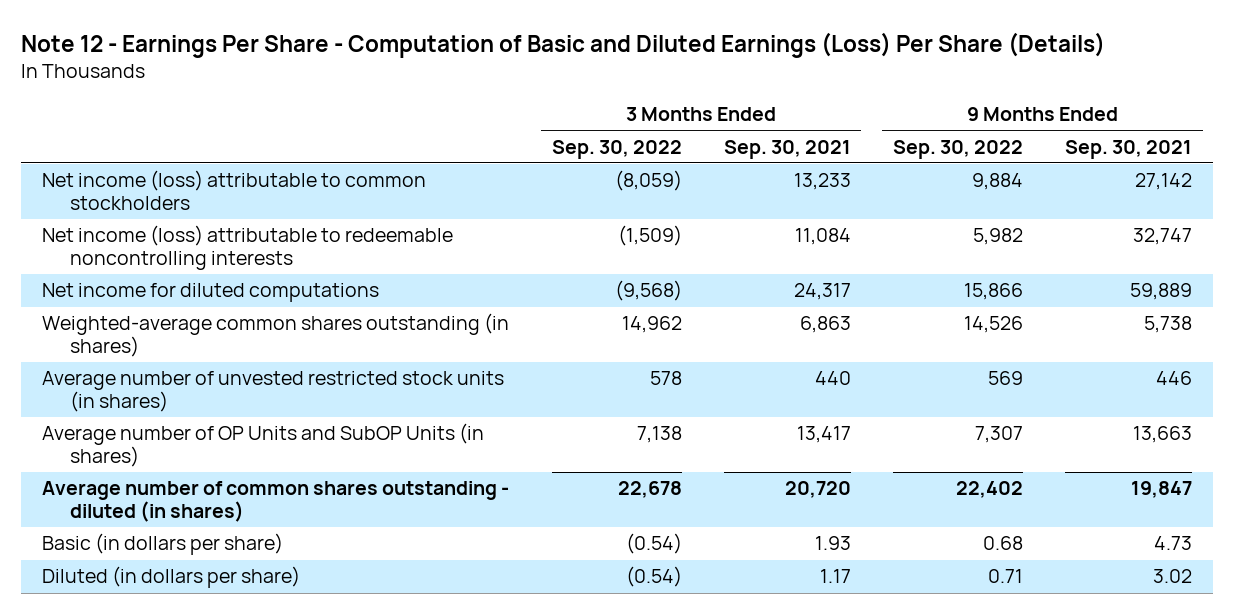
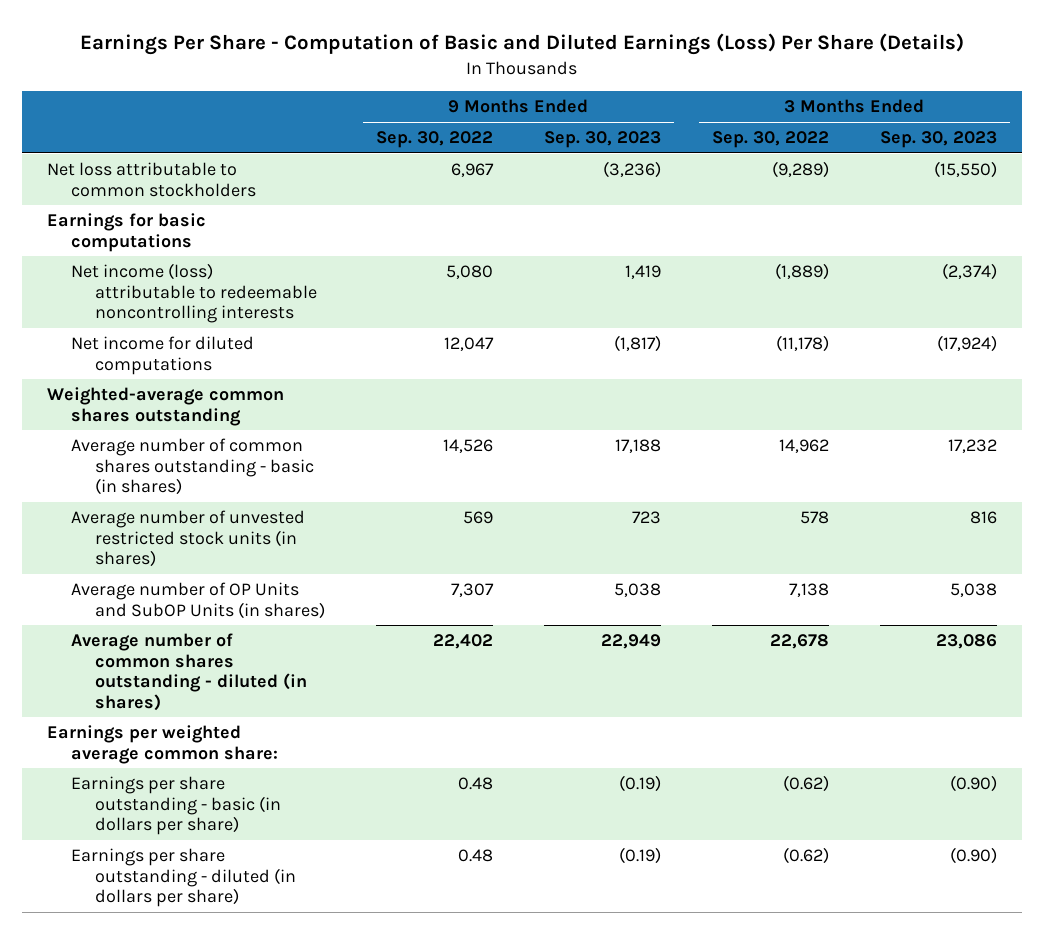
[21,31,1106,58] Note 12 - Earnings Per Share - Computation of Basic and Diluted Earnings (Loss) Per Share (Details) -> [80,33,965,56] Earnings Per Share - Computation of Basic and Diluted Earnings (Loss) Per Share (Details)
[723,139,851,159] Sep. 30, 2021 -> none
[1065,139,1193,159] Sep. 30, 2021 -> none
none -> [543,130,661,148] Sep. 30, 2023
none -> [879,130,997,148] Sep. 30, 2023
[42,170,427,211] Net income (loss) attributable to common stockholders -> [47,161,256,197] Net loss attributable to common stockholders
[614,170,682,192] (8,059) -> [771,160,829,178] (9,289)
[971,173,1023,191] 9,884 -> [450,162,494,177] 6,967
none -> [47,212,207,252] Earnings for basic computations
[617,225,682,247] (1,509) -> [774,262,829,280] (1,889)
[972,228,1023,246] 5,982 -> [445,264,493,279] 5,080
[614,280,682,302] (9,568) -> [775,334,829,352] (11,178)
[963,283,1023,301] 15,866 -> [443,336,494,351] 12,047
none -> [47,386,285,426] Weighted-average common shares outstanding
[42,313,510,358] Weighted-average common shares outstanding (in shares) -> [70,437,314,496] Average number of common shares outstanding - basic (in shares)
none -> [47,724,278,764] Earnings per weighted average common share:
[42,533,284,556] Basic (in dollars per share) -> [70,775,281,836] Earnings per share outstanding - basic (in dollars per share)
[625,533,682,555] (0.54) -> [782,774,829,792] (0.62)
[982,536,1023,551] 0.68 -> [457,776,493,790] 0.48
[42,566,301,589] Diluted (in dollars per share) -> [70,847,296,908] Earnings per share outstanding - diluted (in dollars per share)
[625,566,682,588] (0.54) -> [782,846,829,864] (0.62)
[987,569,1023,584] 0.71 -> [457,848,493,862] 0.48

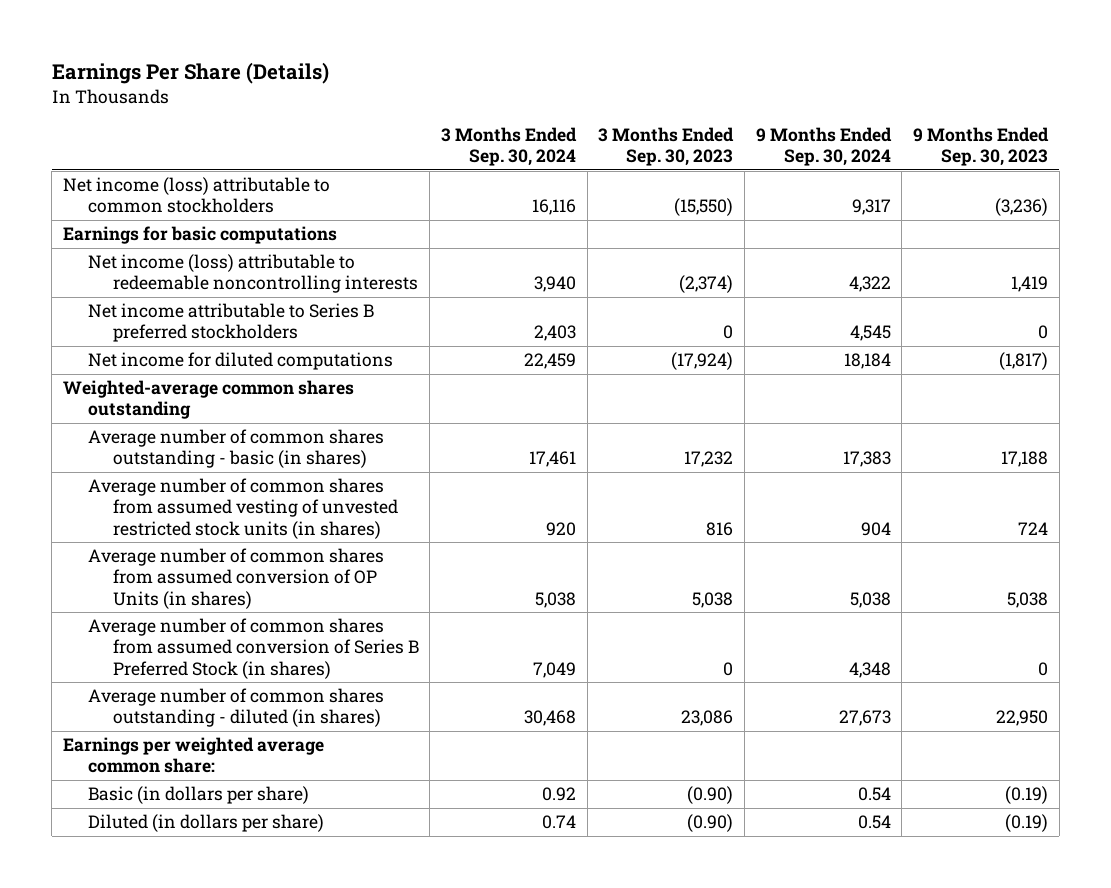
[80,33,965,56] Earnings Per Share - Computation of Basic and Diluted Earnings (Loss) Per Share (Details) -> [51,62,329,85] Earnings Per Share (Details)
[375,130,493,148] Sep. 30, 2022 -> none
[711,130,829,148] Sep. 30, 2022 -> none
none -> [441,127,578,167] 3 Months Ended Sep. 30, 2024
none -> [755,127,892,167] 9 Months Ended Sep. 30, 2024
[47,161,256,197] Net loss attributable to common stockholders -> [62,177,330,214] Net income (loss) attributable to common stockholders
none -> [87,303,374,343] Net income attributable to Series B preferred stockholders
[70,509,305,568] Average number of unvested restricted stock units (in shares) -> [87,478,398,539] Average number of common shares from assumed vesting of unvested restricted stock units (in shares)
[631,510,661,524] 723 -> [1018,521,1049,535] 724
[70,581,325,619] Average number of OP Units and SubOP Units (in shares) -> [87,548,384,609] Average number of common shares from assumed conversion of OP Units (in shares)
none -> [87,618,419,679] Average number of common shares from assumed conversion of Series B Preferred Stock (in shares)
[600,633,661,649] 22,949 -> [996,710,1049,727] 22,950
[70,775,281,836] Earnings per share outstanding - basic (in dollars per share) -> [87,786,309,805] Basic (in dollars per share)
[70,847,296,908] Earnings per share outstanding - diluted (in dollars per share) -> [87,814,324,833] Diluted (in dollars per share)

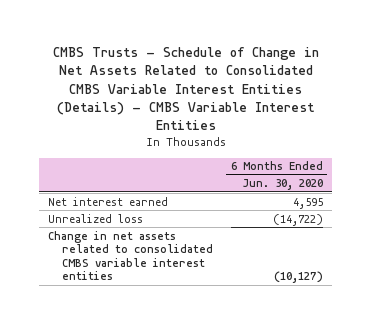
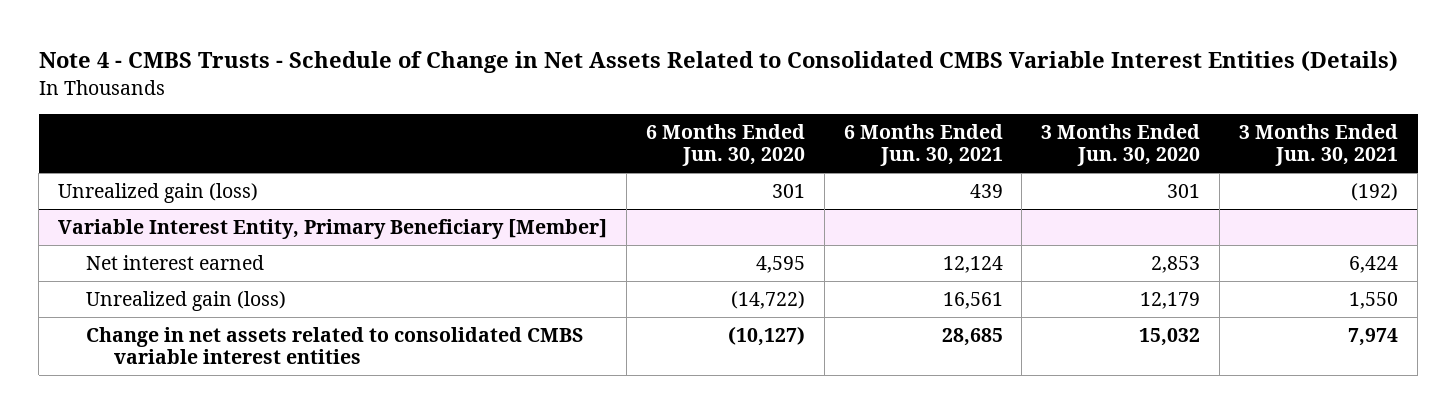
[52,47,319,131] CMBS Trusts - Schedule of Change in Net Assets Related to Consolidated CMBS Variable Interest Entities (Details) - CMBS Variable Interest Entities -> [38,51,1398,74] Note 4 - CMBS Trusts - Schedule of Change in Net Assets Related to Consolidated CMBS Variable Interest Entities (Details)
none -> [843,123,1003,167] 6 Months Ended Jun. 30, 2021
none -> [1041,123,1201,167] 3 Months Ended Jun. 30, 2020
none -> [1239,123,1399,167] 3 Months Ended Jun. 30, 2021
none -> [57,183,258,204] Unrealized gain (loss)
none -> [57,219,607,240] Variable Interest Entity, Primary Beneficiary [Member]
[48,213,144,223] Unrealized loss -> [86,291,287,312] Unrealized gain (loss)

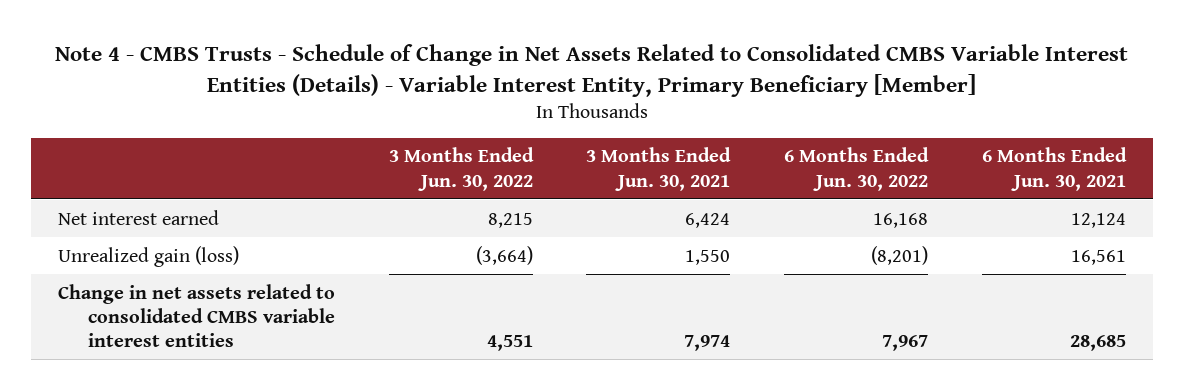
[38,51,1398,74] Note 4 - CMBS Trusts - Schedule of Change in Net Assets Related to Consolidated CMBS Variable Interest Entities (Details) -> [54,44,1128,97] Note 4 - CMBS Trusts - Schedule of Change in Net Assets Related to Consolidated CMBS Variable Interest Entities (Details) - Variable Interest Entity, Primary Beneficiary [Member]
[645,123,805,167] 6 Months Ended Jun. 30, 2020 -> none
[1041,123,1201,167] 3 Months Ended Jun. 30, 2020 -> none
none -> [388,147,534,191] 3 Months Ended Jun. 30, 2022
none -> [784,147,930,191] 6 Months Ended Jun. 30, 2022
[57,183,258,204] Unrealized gain (loss) -> none
[57,219,607,240] Variable Interest Entity, Primary Beneficiary [Member] -> none

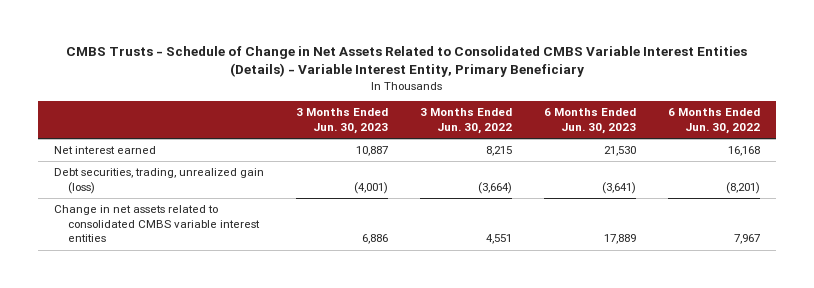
[54,44,1128,97] Note 4 - CMBS Trusts - Schedule of Change in Net Assets Related to Consolidated CMBS Variable Interest Entities (Details) - Variable Interest Entity, Primary Beneficiary [Member] -> [66,46,748,77] CMBS Trusts - Schedule of Change in Net Assets Related to Consolidated CMBS Variable Interest Entities (Details) - Variable Interest Entity, Primary Beneficiary
[586,147,732,191] 3 Months Ended Jun. 30, 2021 -> none
[982,147,1128,191] 6 Months Ended Jun. 30, 2021 -> none
none -> [296,108,389,134] 3 Months Ended Jun. 30, 2023
none -> [543,108,636,134] 6 Months Ended Jun. 30, 2023
[57,245,239,267] Unrealized gain (loss) -> [54,168,265,194] Debt securities, trading, unrealized gain (loss)

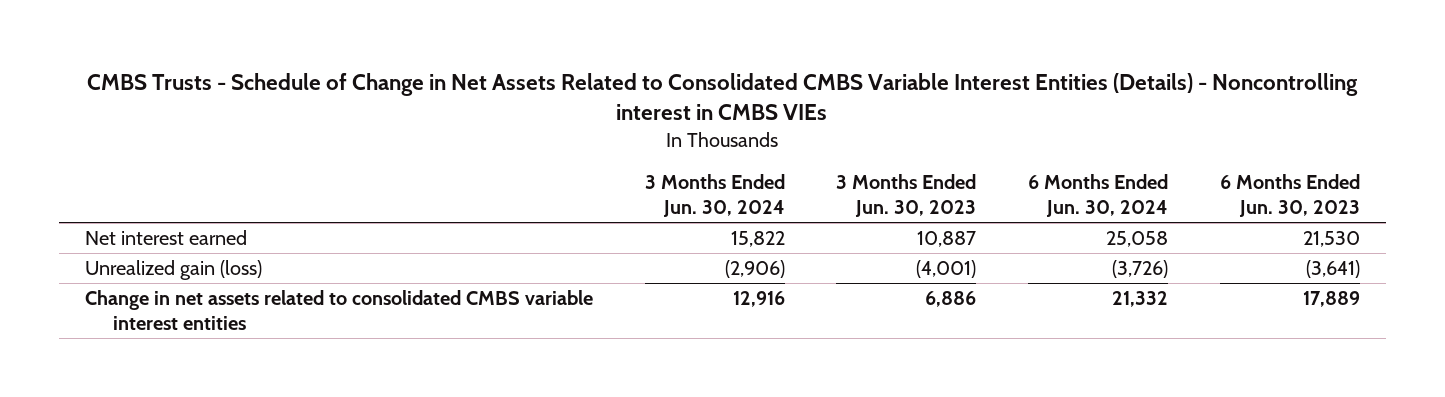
[66,46,748,77] CMBS Trusts - Schedule of Change in Net Assets Related to Consolidated CMBS Variable Interest Entities (Details) - Variable Interest Entity, Primary Beneficiary -> [87,72,1359,121] CMBS Trusts - Schedule of Change in Net Assets Related to Consolidated CMBS Variable Interest Entities (Details) - Noncontrolling interest in CMBS VIEs
[420,108,513,134] 3 Months Ended Jun. 30, 2022 -> none
[667,108,760,134] 6 Months Ended Jun. 30, 2022 -> none
none -> [644,173,785,217] 3 Months Ended Jun. 30, 2024
none -> [1028,173,1169,217] 6 Months Ended Jun. 30, 2024
[54,168,265,194] Debt securities, trading, unrealized gain (loss) -> [84,260,262,281] Unrealized gain (loss)

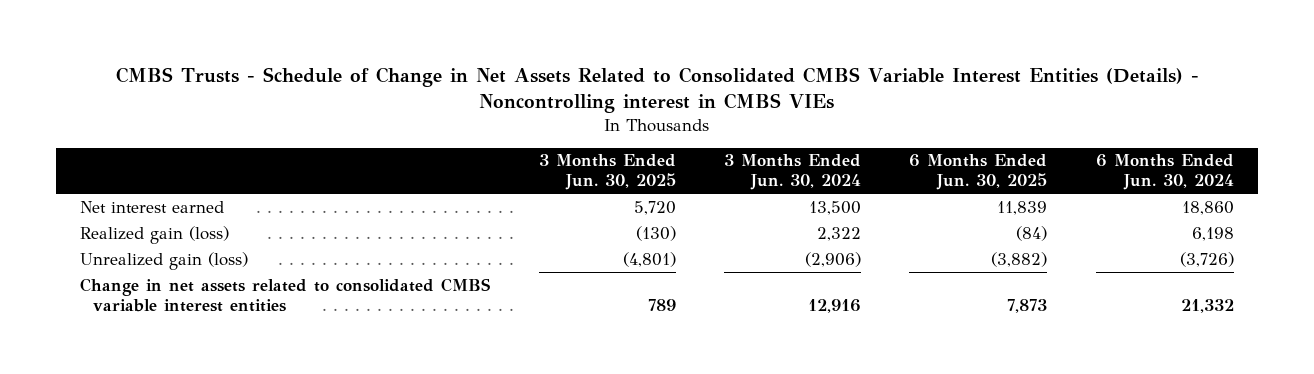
[836,173,977,217] 3 Months Ended Jun. 30, 2023 -> none
[1219,173,1360,217] 6 Months Ended Jun. 30, 2023 -> none
none -> [538,154,676,191] 3 Months Ended Jun. 30, 2025
none -> [909,154,1048,191] 6 Months Ended Jun. 30, 2025
[730,231,785,248] 15,822 -> [808,200,861,215] 13,500
[1106,231,1169,248] 25,058 -> [1181,200,1234,215] 18,860
none -> [80,225,230,244] Realized gain (loss)

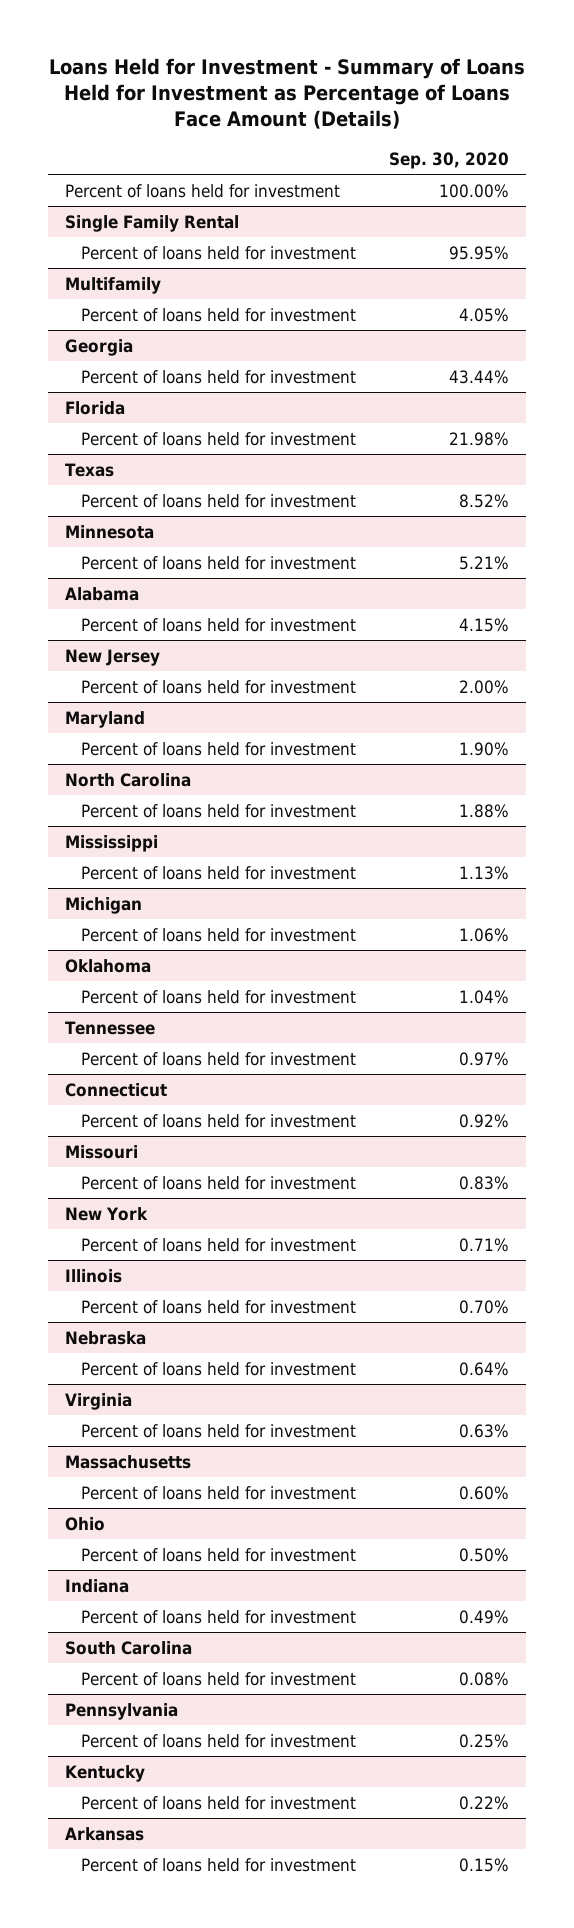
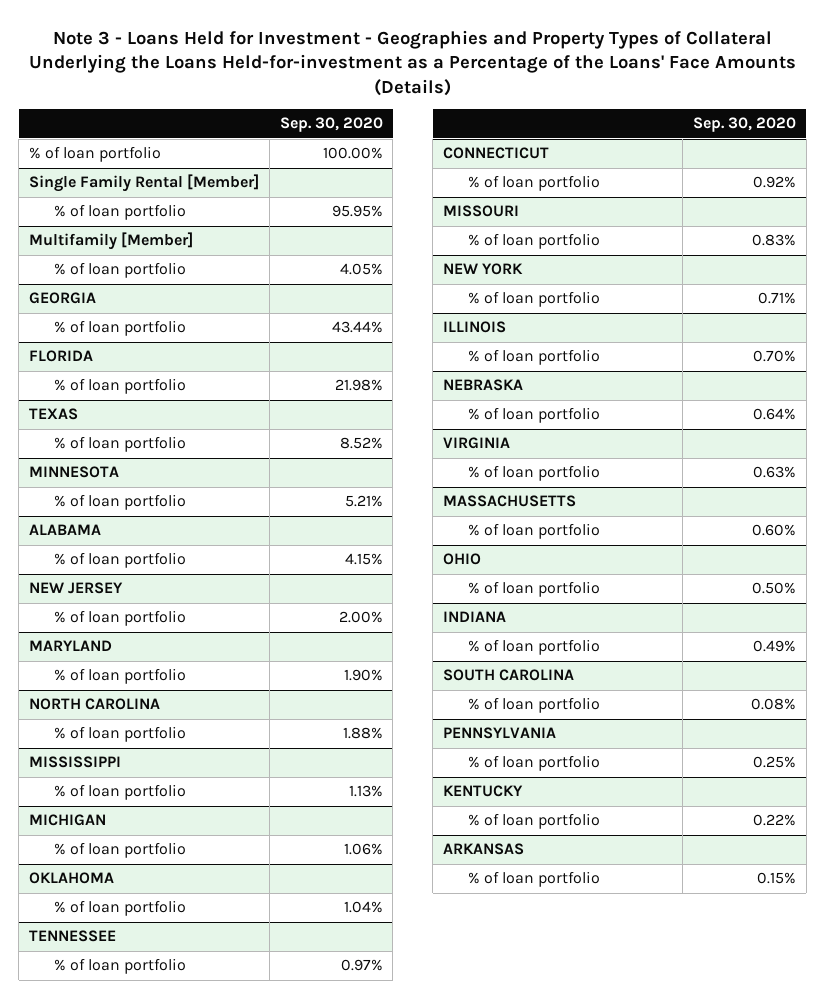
[48,58,525,130] Loans Held for Investment - Summary of Loans Held for Investment as Percentage of Loans Face Amount (Details) -> [28,29,796,97] Note 3 - Loans Held for Investment - Geographies and Property Types of Collateral Underlying the Loans Held-for-investment as a Percentage of the Loans' Face Amounts (Details)
[64,183,340,198] Percent of loans held for investment -> none
[80,307,356,322] Percent of loans held for investment -> none
[80,679,356,694] Percent of loans held for investment -> none
[80,741,356,756] Percent of loans held for investment -> none
[80,927,356,942] Percent of loans held for investment -> none
[80,989,356,1004] Percent of loans held for investment -> none
[80,1051,356,1066] Percent of loans held for investment -> none
[80,1113,356,1128] Percent of loans held for investment -> none
[80,1175,356,1190] Percent of loans held for investment -> none
[80,1237,356,1252] Percent of loans held for investment -> none
[80,1299,356,1314] Percent of loans held for investment -> none
[80,1361,356,1376] Percent of loans held for investment -> none
[80,1423,356,1438] Percent of loans held for investment -> none
[80,1485,356,1500] Percent of loans held for investment -> none
[80,1547,356,1562] Percent of loans held for investment -> none
[80,1609,356,1624] Percent of loans held for investment -> none
[80,1671,356,1686] Percent of loans held for investment -> none
[80,1733,356,1748] Percent of loans held for investment -> none
[80,1795,356,1810] Percent of loans held for investment -> none
[80,1857,356,1872] Percent of loans held for investment -> none
none -> [29,146,162,163] % of loan portfolio
[64,214,239,232] Single Family Rental -> [29,174,260,193] Single Family Rental [Member]
[80,245,356,260] Percent of loans held for investment -> [54,204,187,221] % of loan portfolio
[64,276,161,294] Multifamily -> [29,232,194,251] Multifamily [Member]
none -> [54,262,187,279] % of loan portfolio
[64,338,133,356] Georgia -> [29,292,97,305] GEORGIA
[80,369,356,384] Percent of loans held for investment -> [54,320,187,337] % of loan portfolio
[64,400,125,415] Florida -> [29,350,94,363] FLORIDA
[80,431,356,446] Percent of loans held for investment -> [54,378,187,395] % of loan portfolio
[64,462,114,477] Texas -> [29,408,79,421] TEXAS
[80,493,356,508] Percent of loans held for investment -> [54,436,187,453] % of loan portfolio
[64,524,154,539] Minnesota -> [29,466,120,479] MINNESOTA
[80,555,356,570] Percent of loans held for investment -> [54,494,187,511] % of loan portfolio
[64,586,139,601] Alabama -> [29,524,102,536] ALABAMA
[80,617,356,632] Percent of loans held for investment -> [54,552,187,569] % of loan portfolio
[64,648,160,666] New Jersey -> [29,582,124,595] NEW JERSEY
none -> [54,610,187,627] % of loan portfolio
[64,710,145,728] Maryland -> [29,640,113,652] MARYLAND
none -> [54,668,187,685] % of loan portfolio
[64,772,191,787] North Carolina -> [29,698,161,711] NORTH CAROLINA
[80,803,356,818] Percent of loans held for investment -> [54,726,187,743] % of loan portfolio
[64,834,158,852] Mississippi -> [29,756,122,769] MISSISSIPPI
[80,865,356,880] Percent of loans held for investment -> [54,784,187,801] % of loan portfolio
[64,896,142,914] Michigan -> [29,814,107,827] MICHIGAN
none -> [54,842,187,859] % of loan portfolio
[64,958,151,973] Oklahoma -> [29,872,115,885] OKLAHOMA
none -> [54,900,187,917] % of loan portfolio
[64,1020,155,1035] Tennessee -> [29,930,117,943] TENNESSEE
none -> [54,958,187,975] % of loan portfolio
[64,1082,167,1097] Connecticut -> [442,147,549,160] CONNECTICUT
none -> [467,175,600,192] % of loan portfolio
[64,1144,138,1159] Missouri -> [442,205,519,218] MISSOURI
none -> [467,233,600,250] % of loan portfolio
[64,1206,148,1221] New York -> [442,263,523,276] NEW YORK
none -> [467,291,600,308] % of loan portfolio
[64,1268,122,1283] Illinois -> [442,321,506,334] ILLINOIS
none -> [467,349,600,366] % of loan portfolio
[64,1330,146,1345] Nebraska -> [442,379,523,392] NEBRASKA
none -> [467,407,600,424] % of loan portfolio
[64,1392,132,1410] Virginia -> [442,437,510,450] VIRGINIA
none -> [467,465,600,482] % of loan portfolio
[64,1454,191,1469] Massachusetts -> [442,495,576,508] MASSACHUSETTS
none -> [467,523,600,540] % of loan portfolio
[64,1516,105,1531] Ohio -> [442,553,481,566] OHIO
none -> [467,581,600,598] % of loan portfolio
[64,1578,129,1593] Indiana -> [442,611,506,623] INDIANA
none -> [467,639,600,656] % of loan portfolio
[64,1640,192,1655] South Carolina -> [442,669,574,682] SOUTH CAROLINA
none -> [467,697,600,714] % of loan portfolio
[64,1702,178,1720] Pennsylvania -> [442,727,556,740] PENNSYLVANIA
none -> [467,755,600,772] % of loan portfolio
[64,1764,145,1782] Kentucky -> [442,785,523,798] KENTUCKY
none -> [467,813,600,830] % of loan portfolio
[64,1826,144,1841] Arkansas -> [442,843,524,856] ARKANSAS
none -> [467,871,600,888] % of loan portfolio

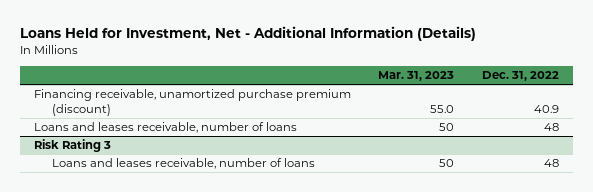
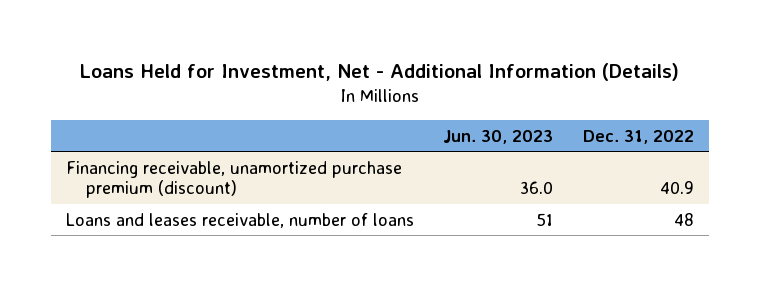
[378,70,455,81] Mar. 31, 2023 -> none
none -> [443,129,554,144] Jun. 30, 2023
[33,139,111,153] Risk Rating 3 -> none
[51,158,315,170] Loans and leases receivable, number of loans -> none

